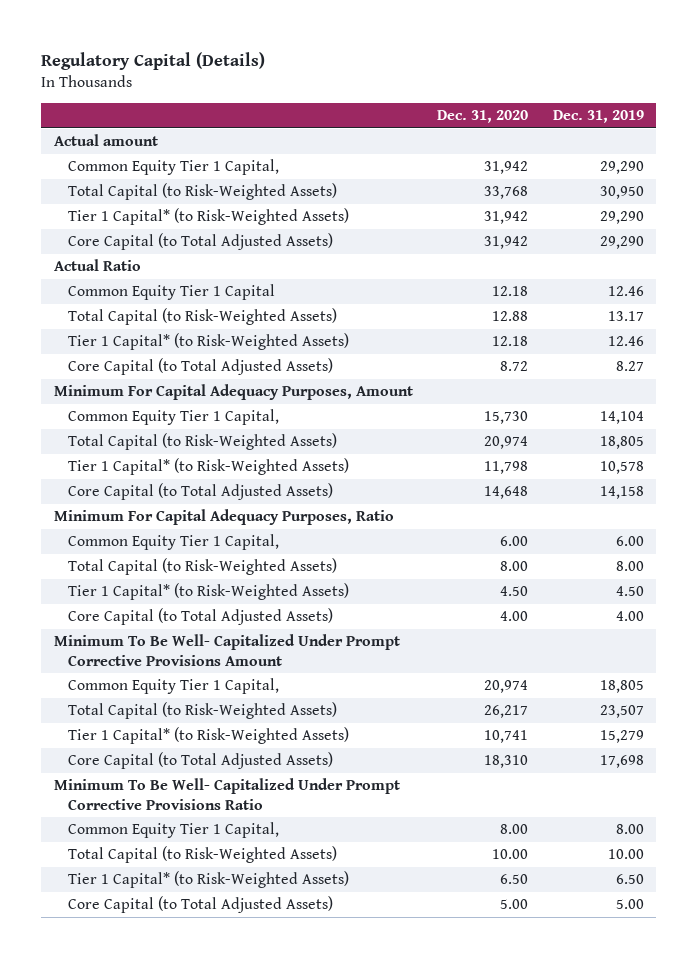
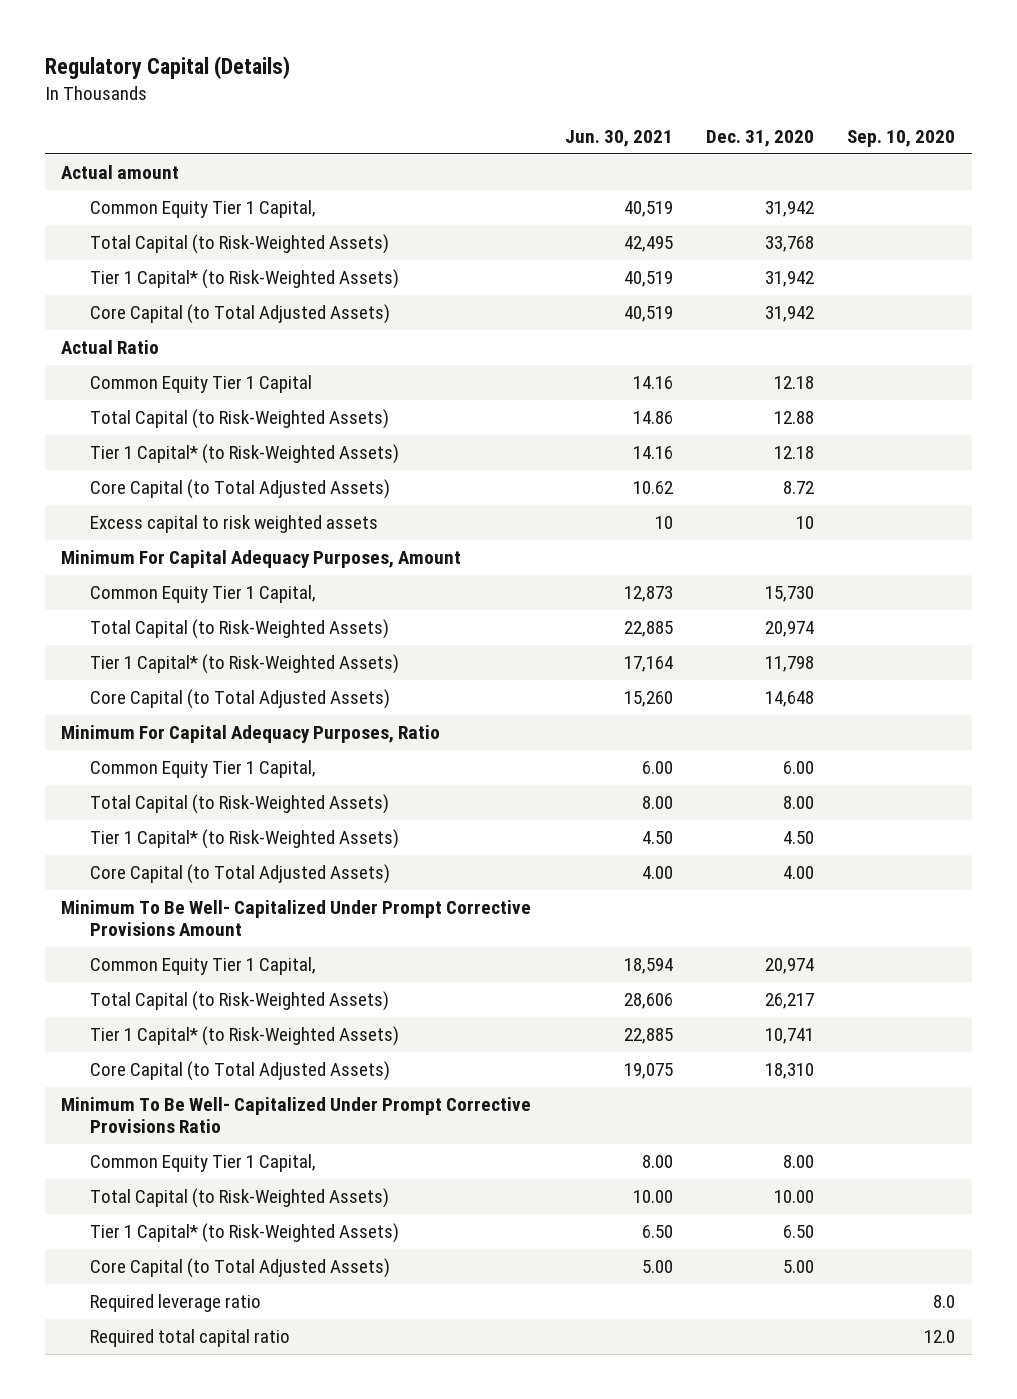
[553,110,645,124] Dec. 31, 2019 -> none
none -> [564,130,673,148] Jun. 30, 2021
none -> [847,130,956,148] Sep. 10, 2020
none -> [89,515,378,534] Excess capital to risk weighted assets
none -> [89,1294,261,1313] Required leverage ratio
none -> [89,1329,290,1348] Required total capital ratio

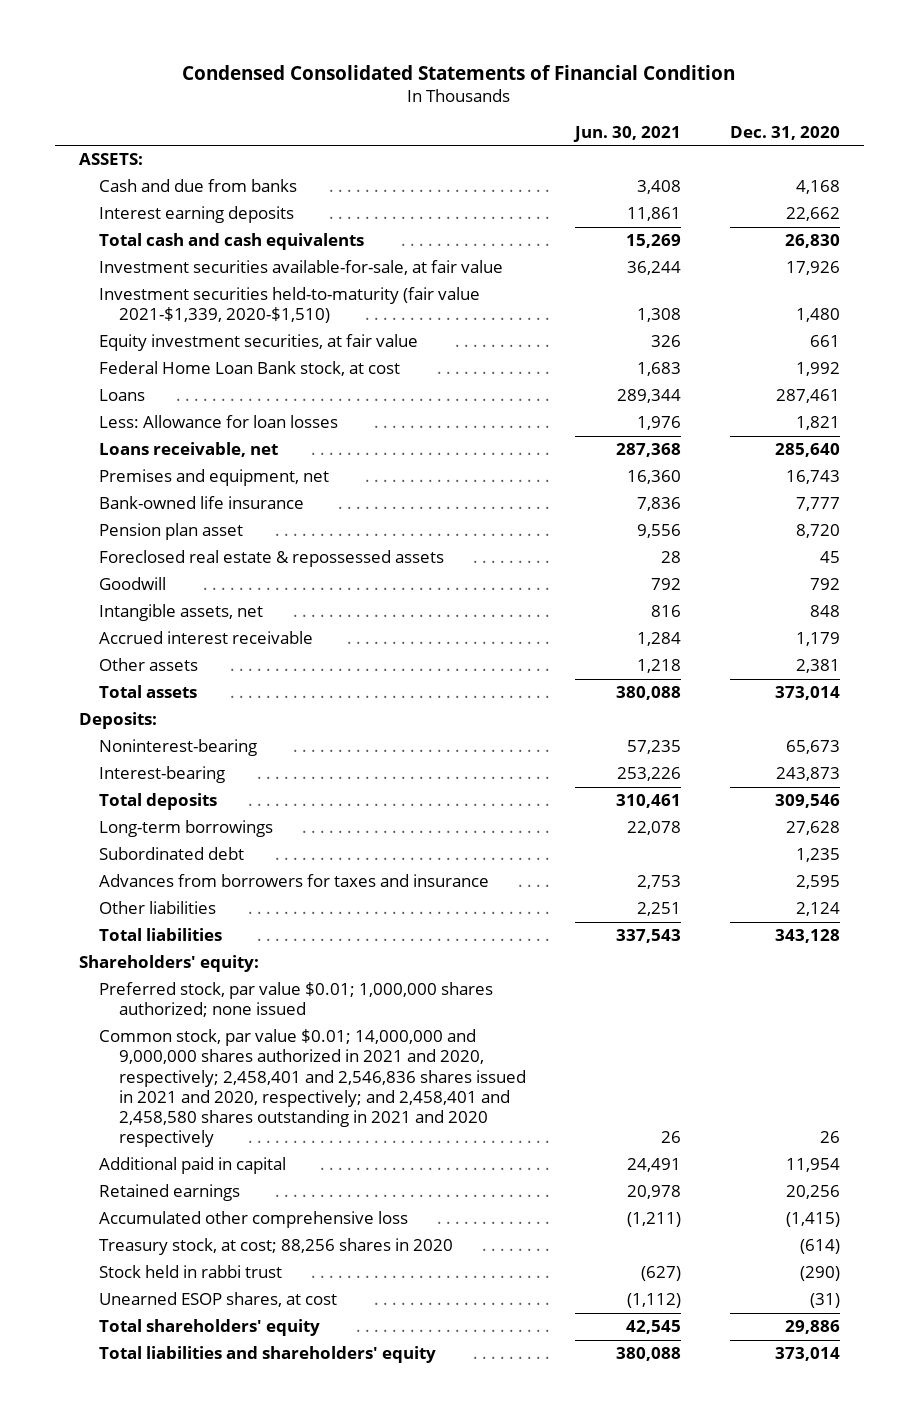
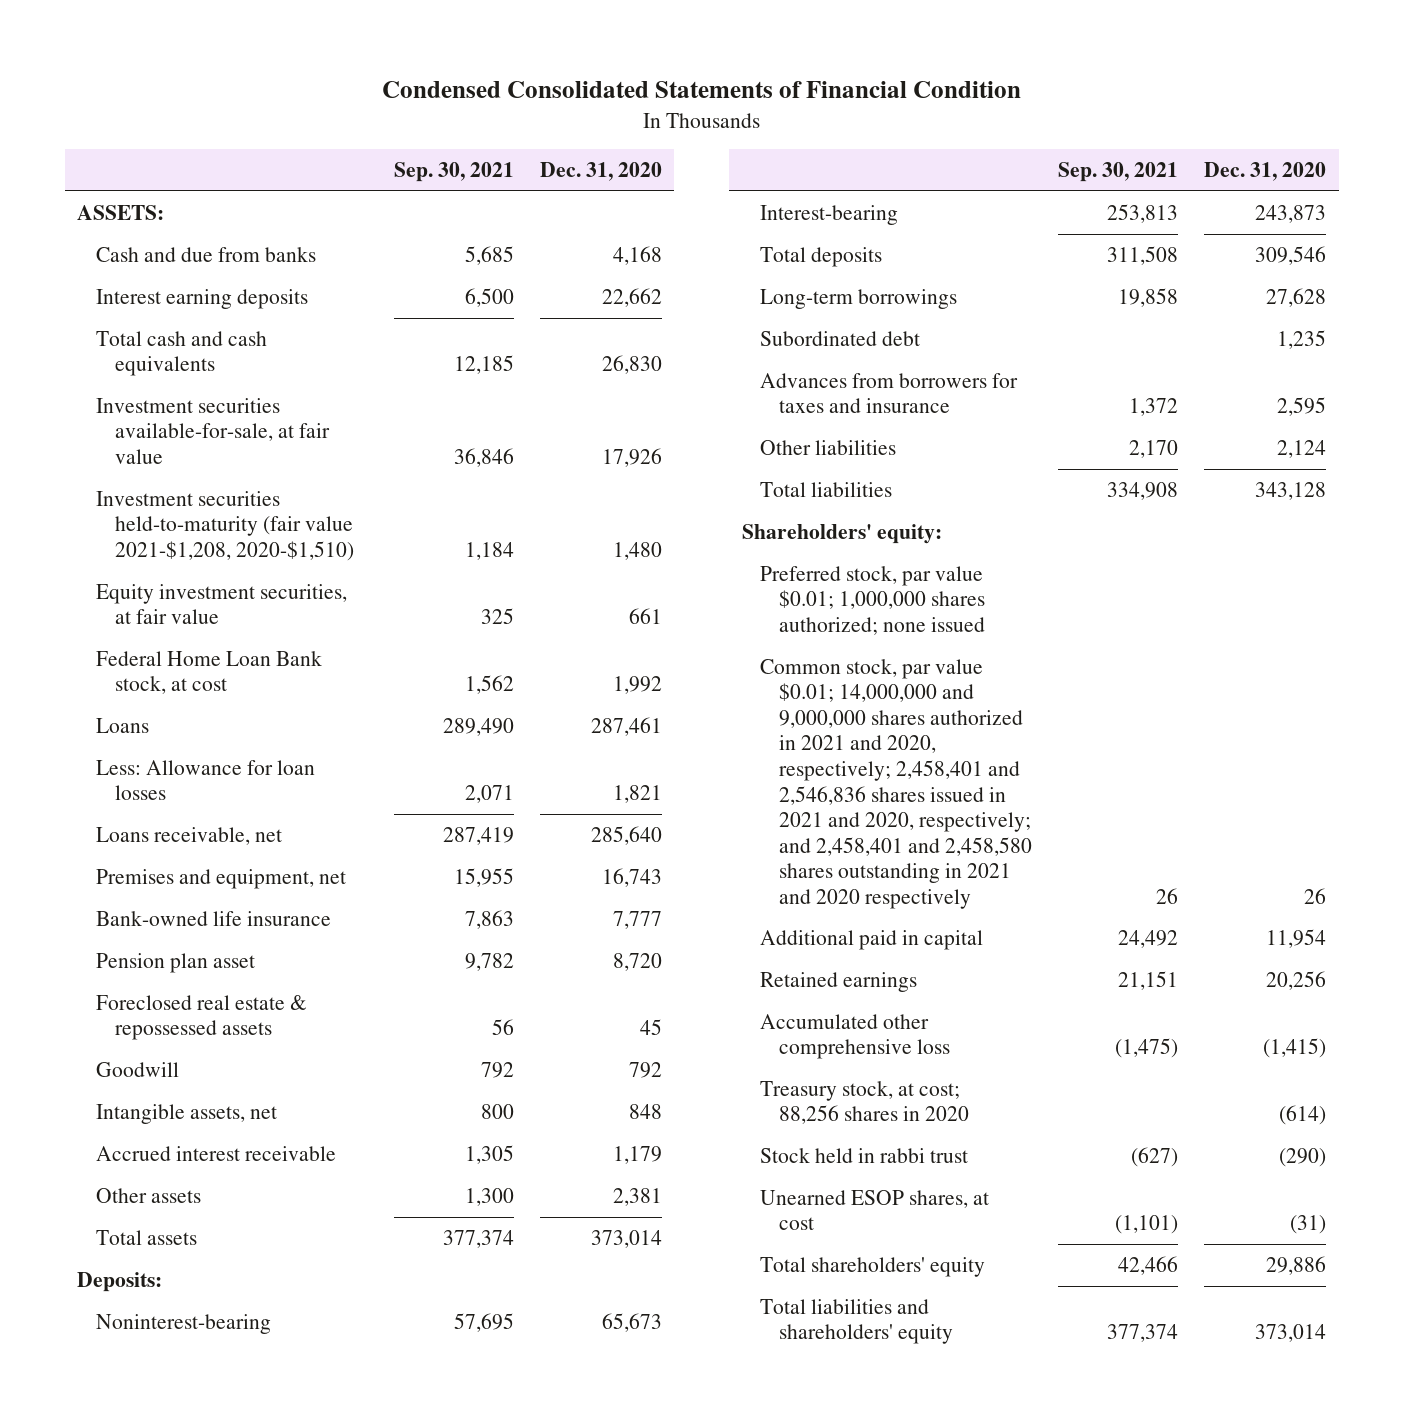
[572,125,681,142] Jun. 30, 2021 -> none
none -> [394,162,515,183] Sep. 30, 2021
[99,287,481,324] Investment securities held-to-maturity (fair value 2021-$1,339, 2020-$1,510) -> [96,490,355,561] Investment securities held-to-maturity (fair value 2021-$1,208, 2020-$1,510)

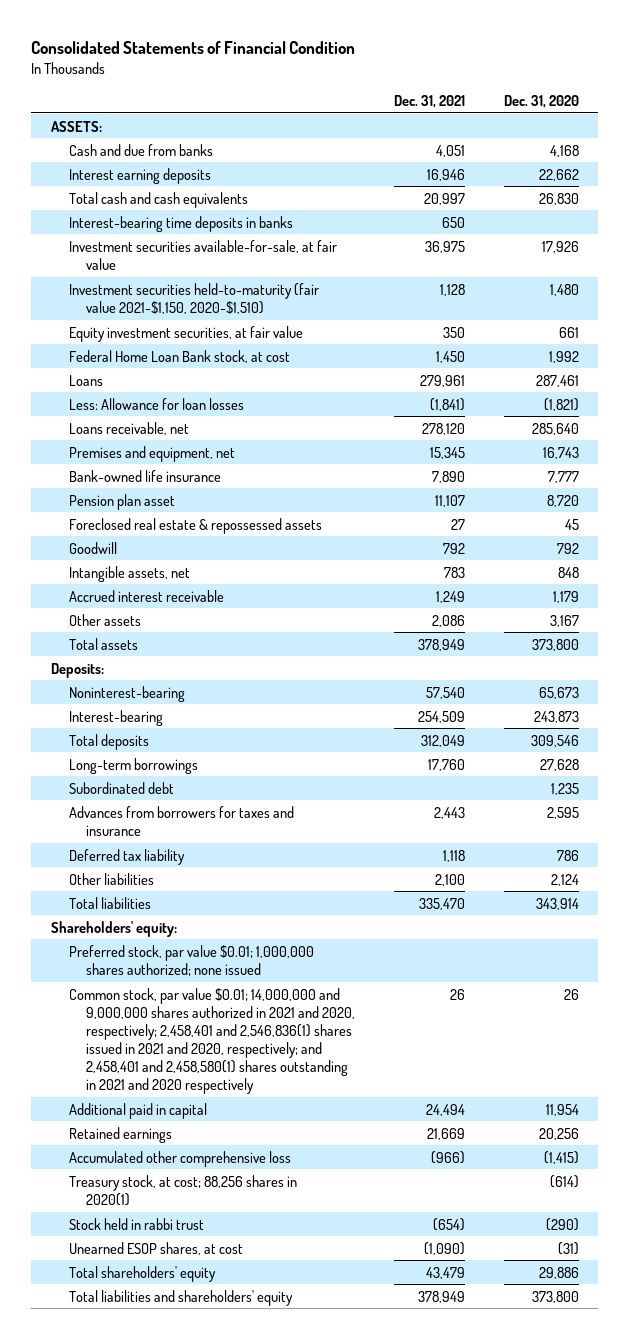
[381,81,1021,99] Condensed Consolidated Statements of Financial Condition -> [31,41,356,55] Consolidated Statements of Financial Condition
[394,162,515,183] Sep. 30, 2021 -> none
none -> [394,95,466,109] Dec. 31, 2021
none -> [68,215,293,232] Interest-bearing time deposits in banks
[96,490,355,561] Investment securities held-to-maturity (fair value 2021-$1,208, 2020-$1,510) -> [68,282,319,314] Investment securities held-to-maturity (fair value 2021-$1,150, 2020-$1,510)
[612,785,662,804] 1,821 -> [544,397,580,411] (1,821)
[612,1187,662,1206] 2,381 -> [550,614,580,627] 3,167
[590,1229,662,1248] 373,014 -> [532,638,580,651] 373,800
none -> [68,848,185,865] Deferred tax liability
[1254,481,1326,500] 343,128 -> [536,897,580,910] 343,914
[760,658,1033,909] Common stock, par value $0.01; 14,000,000 and 9,000,000 shares authorized in 2021 and 2020, respectively; 2,458,401 and 2,546,836 shares issued in 2021 and 2020, respectively; and 2,458,401 and 2,458,580 shares outstanding in 2021 and 2020 respectively -> [68,987,356,1095] Common stock, par value $0.01; 14,000,000 and 9,000,000 shares authorized in 2021 and 2020, respectively; 2,458,401 and 2,546,836(1) shares issued in 2021 and 2020, respectively; and 2,458,401 and 2,458,580(1) shares outstanding in 2021 and 2020 respectively
[760,1080,970,1125] Treasury stock, at cost; 88,256 shares in 2020 -> [68,1174,297,1206] Treasury stock, at cost; 88,256 shares in 2020(1)
[1254,1324,1326,1343] 373,014 -> [532,1290,580,1303] 373,800

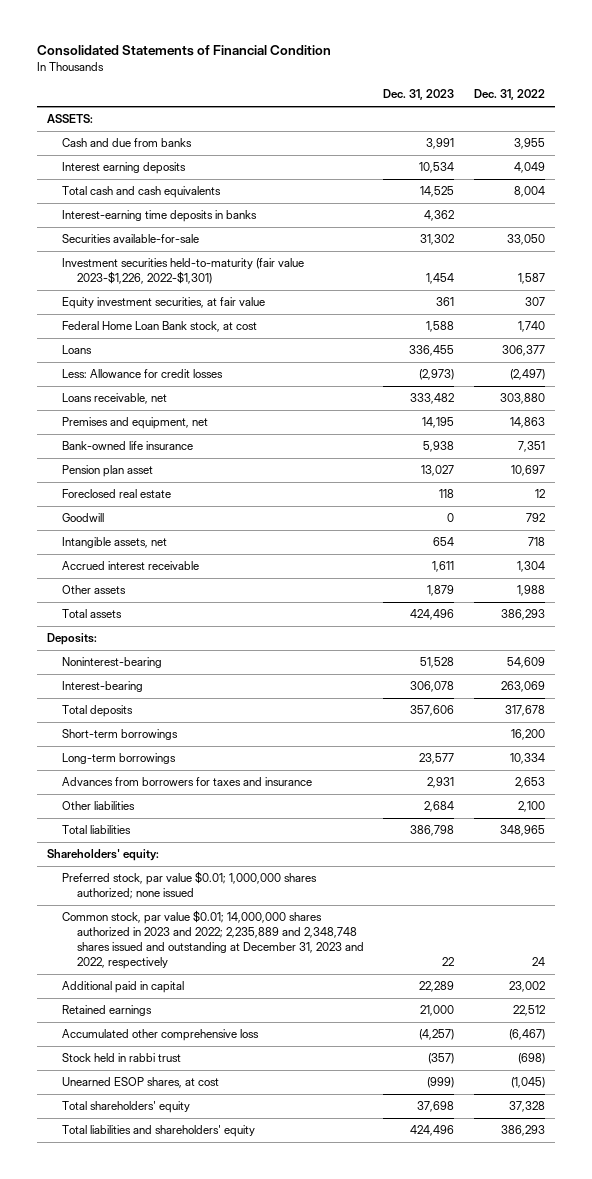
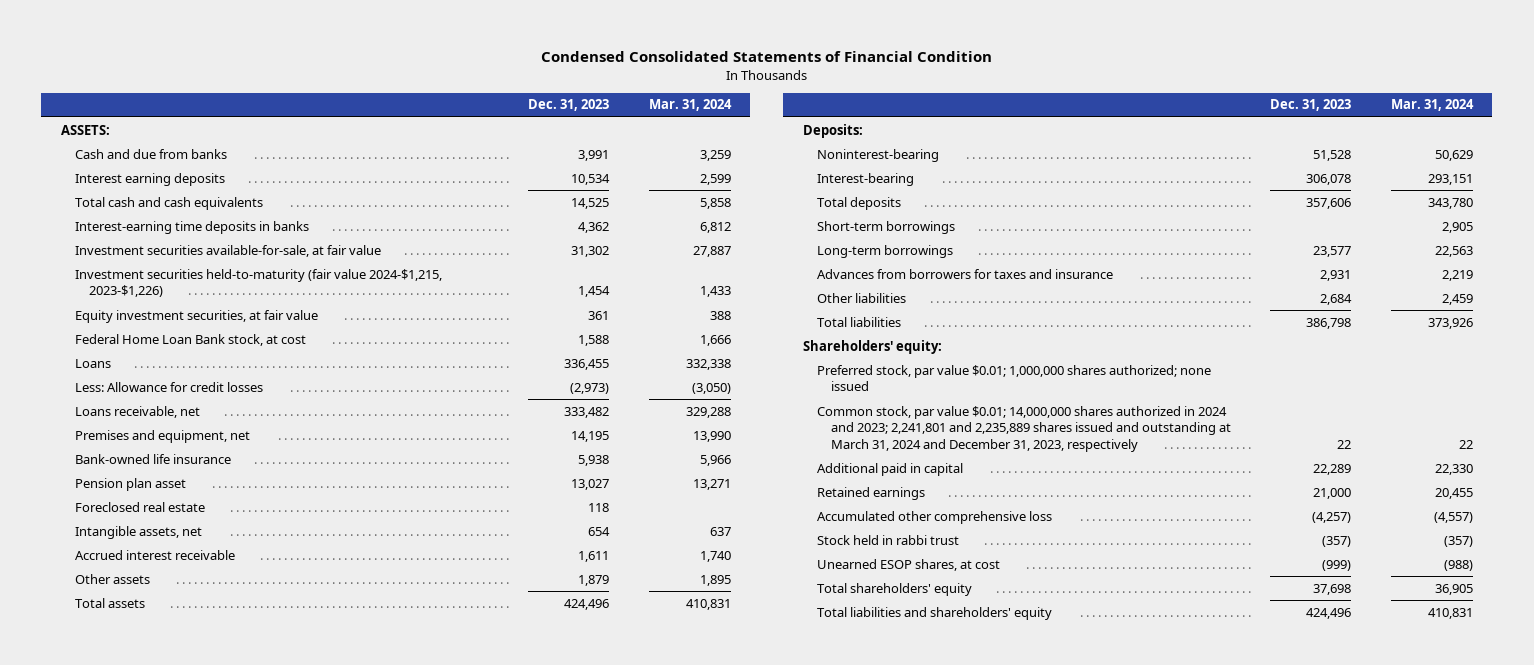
[36,44,331,56] Consolidated Statements of Financial Condition -> [540,50,992,62] Condensed Consolidated Statements of Financial Condition
[473,89,545,101] Dec. 31, 2022 -> none
none -> [648,99,732,112] Mar. 31, 2024
[61,234,199,244] Securities available-for-sale -> [75,244,382,257] Investment securities available-for-sale, at fair value
[61,258,304,285] Investment securities held-to-maturity (fair value 2023-$1,226, 2022-$1,301) -> [75,268,443,298] Investment securities held-to-maturity (fair value 2024-$1,215, 2023-$1,226)
[61,513,104,523] Goodwill -> none
[61,910,364,969] Common stock, par value $0.01; 14,000,000 shares authorized in 2023 and 2022; 2,235,889 and 2,348,748 shares issued and outstanding at December 31, 2023 and 2022, respectively -> [817,405,1232,453] Common stock, par value $0.01; 14,000,000 shares authorized in 2024 and 2023; 2,241,801 and 2,235,889 shares issued and outstanding at March 31, 2024 and December 31, 2023, respectively

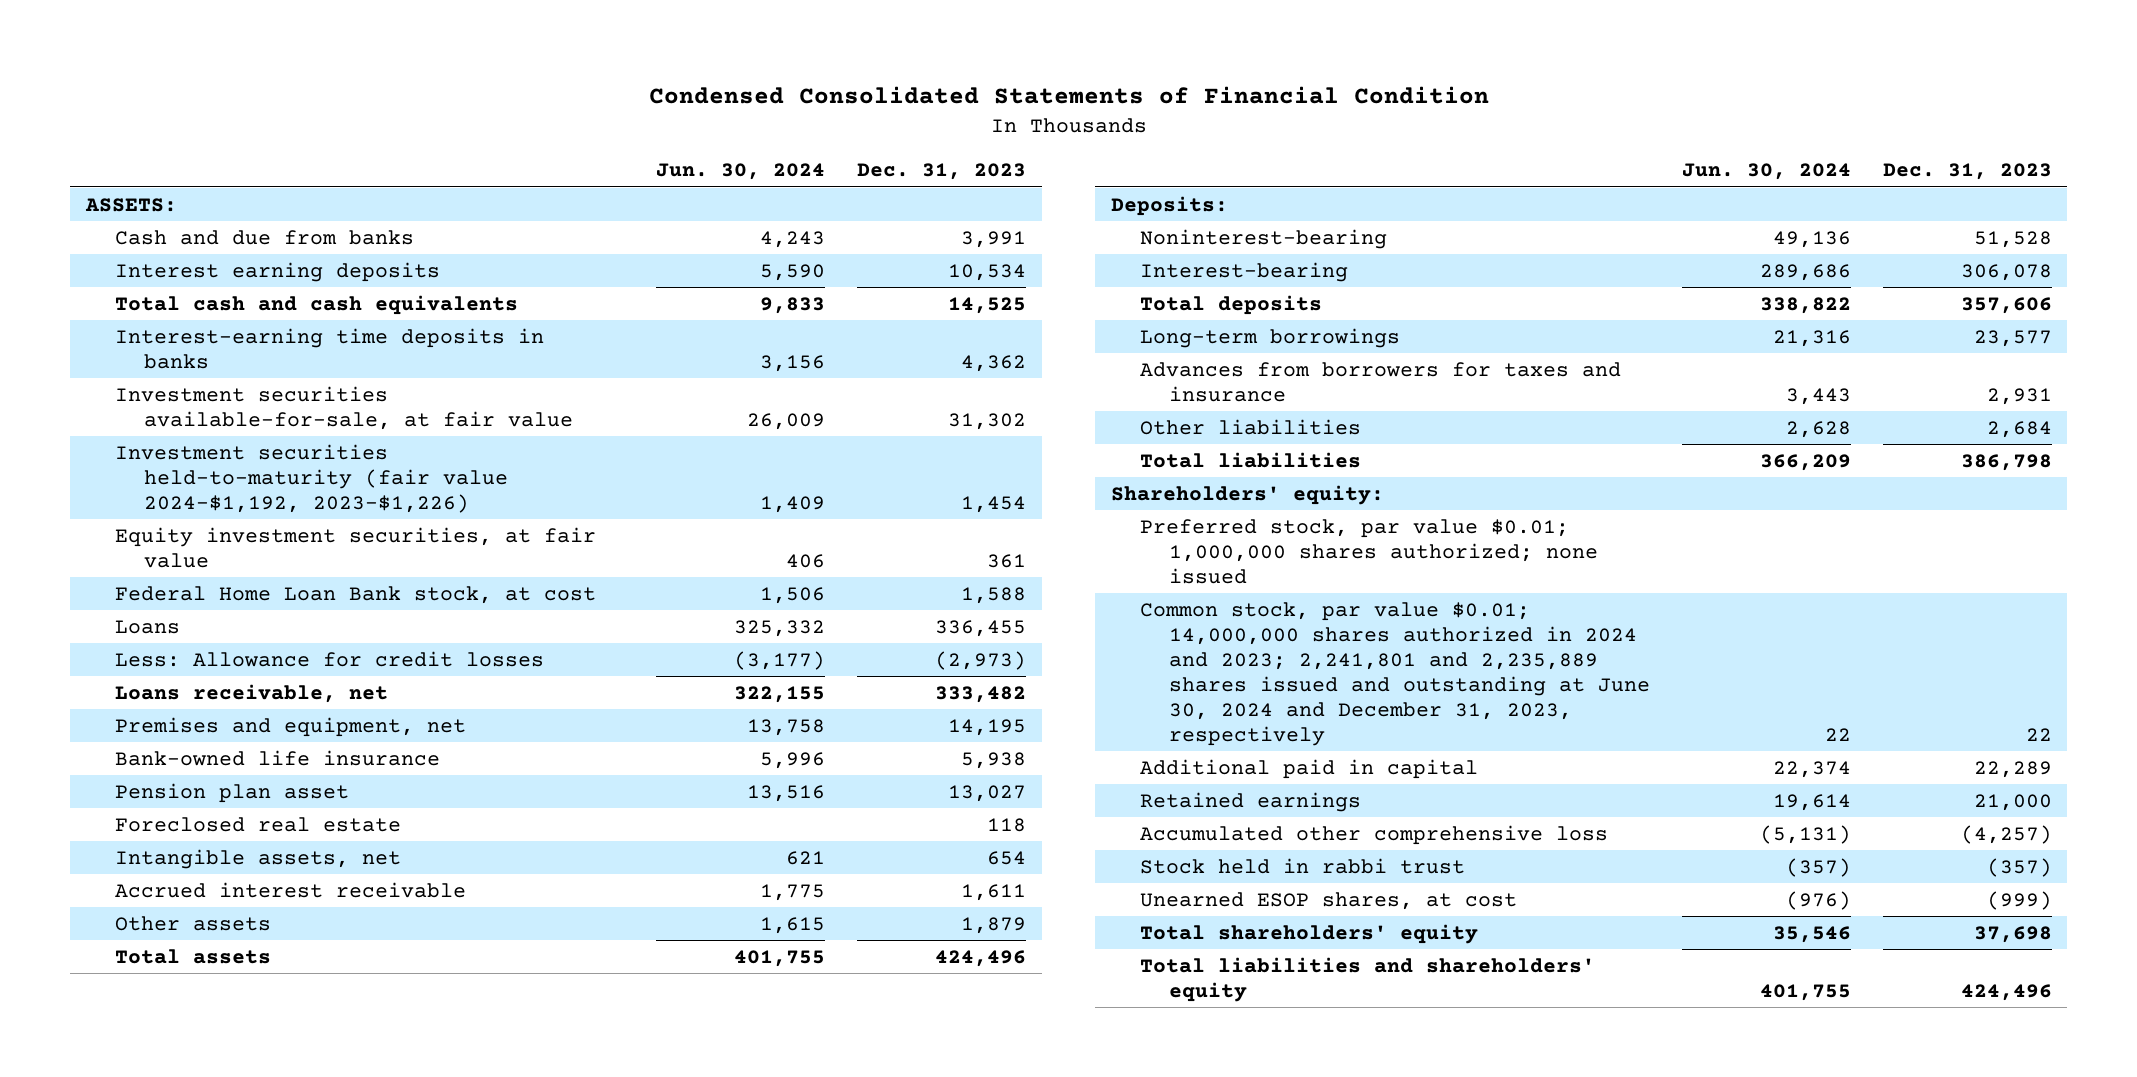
[648,99,732,112] Mar. 31, 2024 -> none
none -> [656,163,826,181] Jun. 30, 2024
[75,268,443,298] Investment securities held-to-maturity (fair value 2024-$1,215, 2023-$1,226) -> [114,443,508,513] Investment securities held-to-maturity (fair value 2024-$1,192, 2023-$1,226)
[817,220,956,234] Short-term borrowings -> none
[817,405,1232,453] Common stock, par value $0.01; 14,000,000 shares authorized in 2024 and 2023; 2,241,801 and 2,235,889 shares issued and outstanding at March 31, 2024 and December 31, 2023, respectively -> [1140,601,1651,747] Common stock, par value $0.01; 14,000,000 shares authorized in 2024 and 2023; 2,241,801 and 2,235,889 shares issued and outstanding at June 30, 2024 and December 31, 2023, respectively

